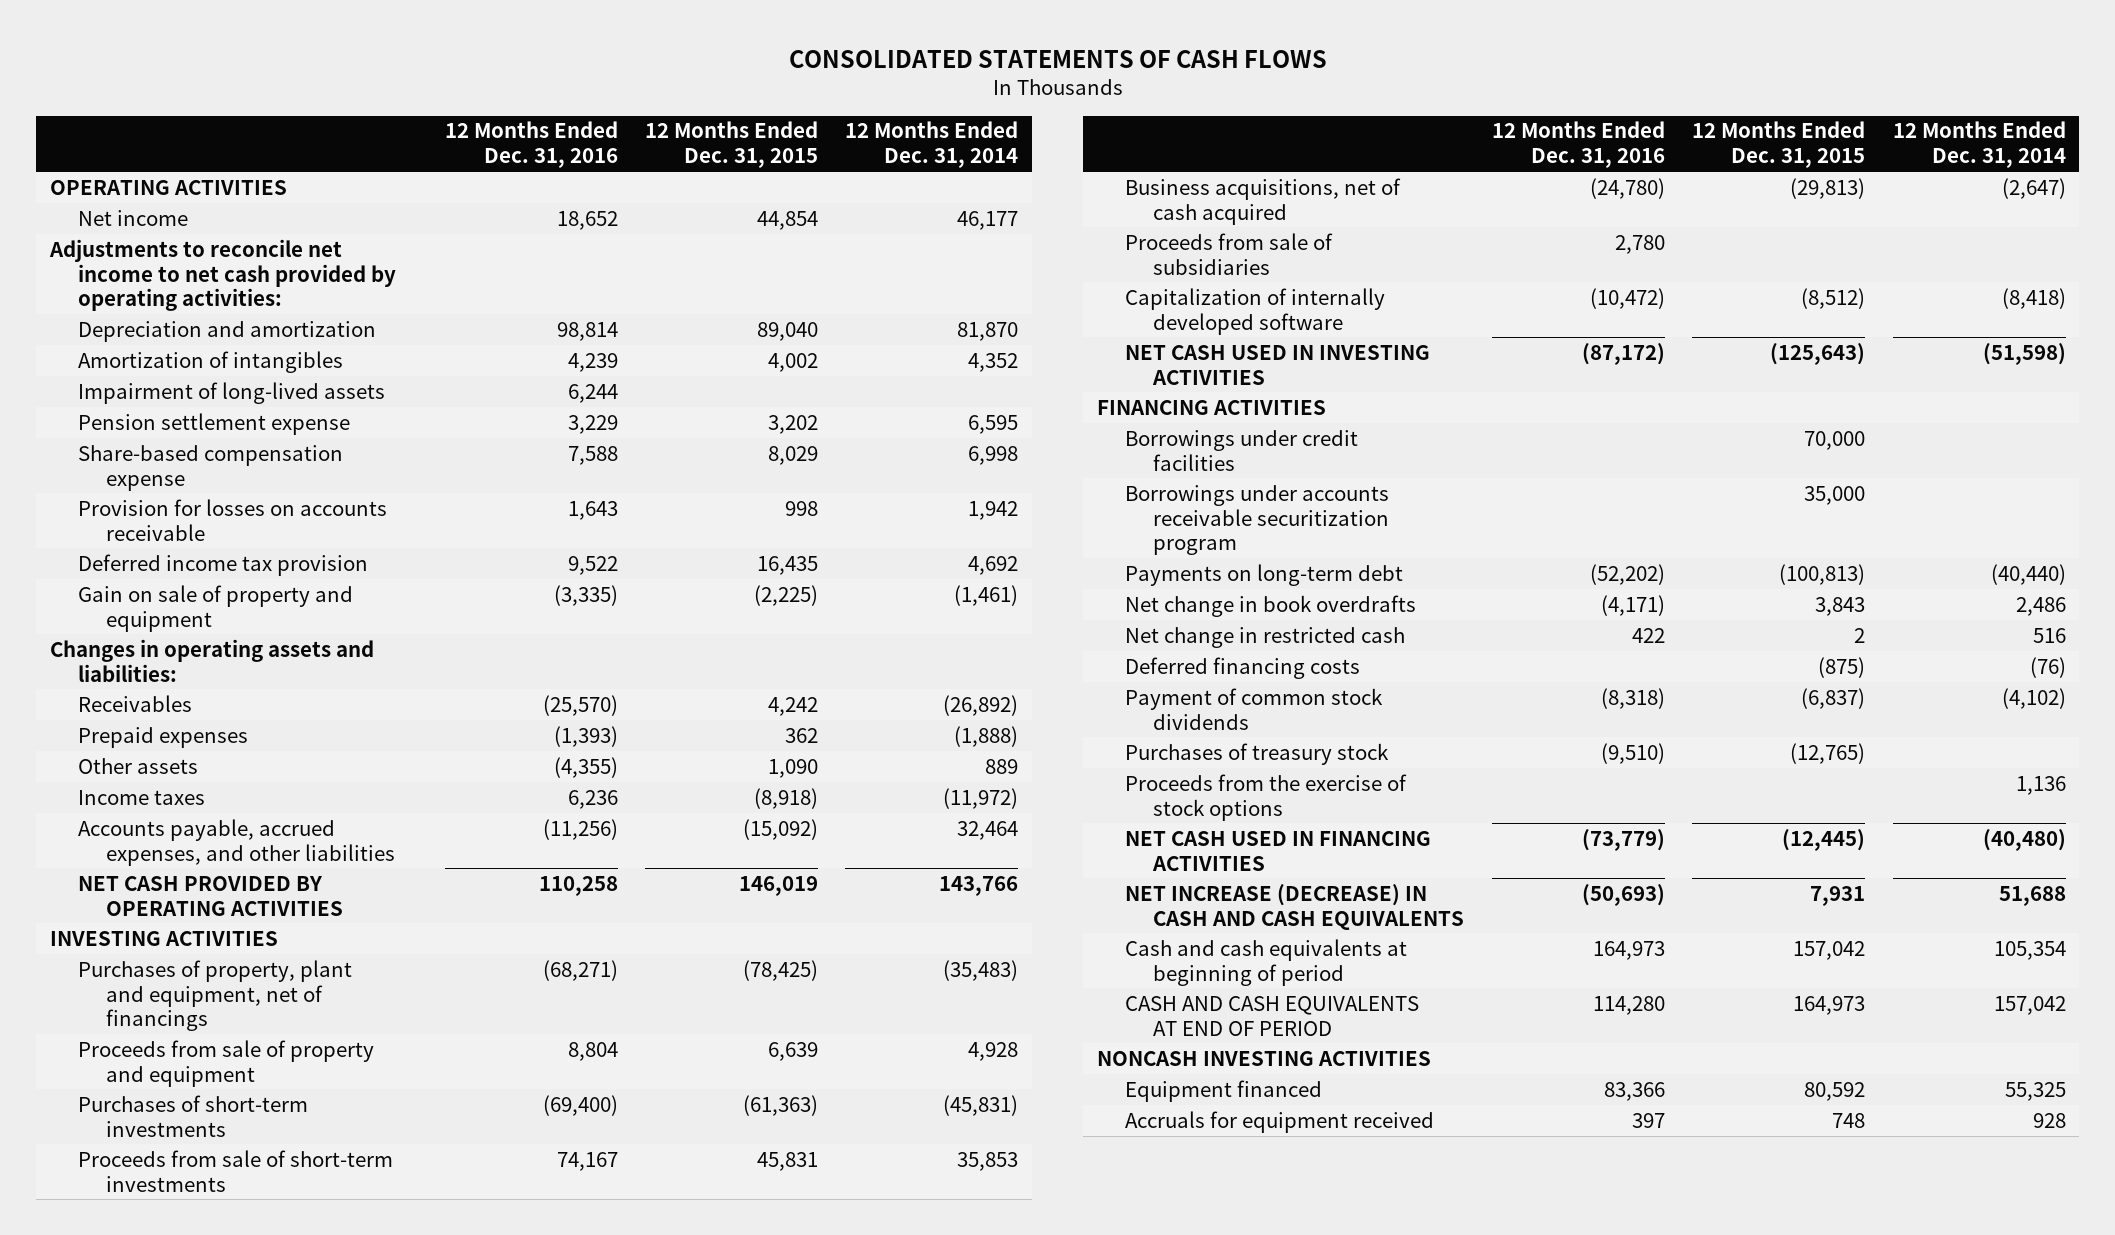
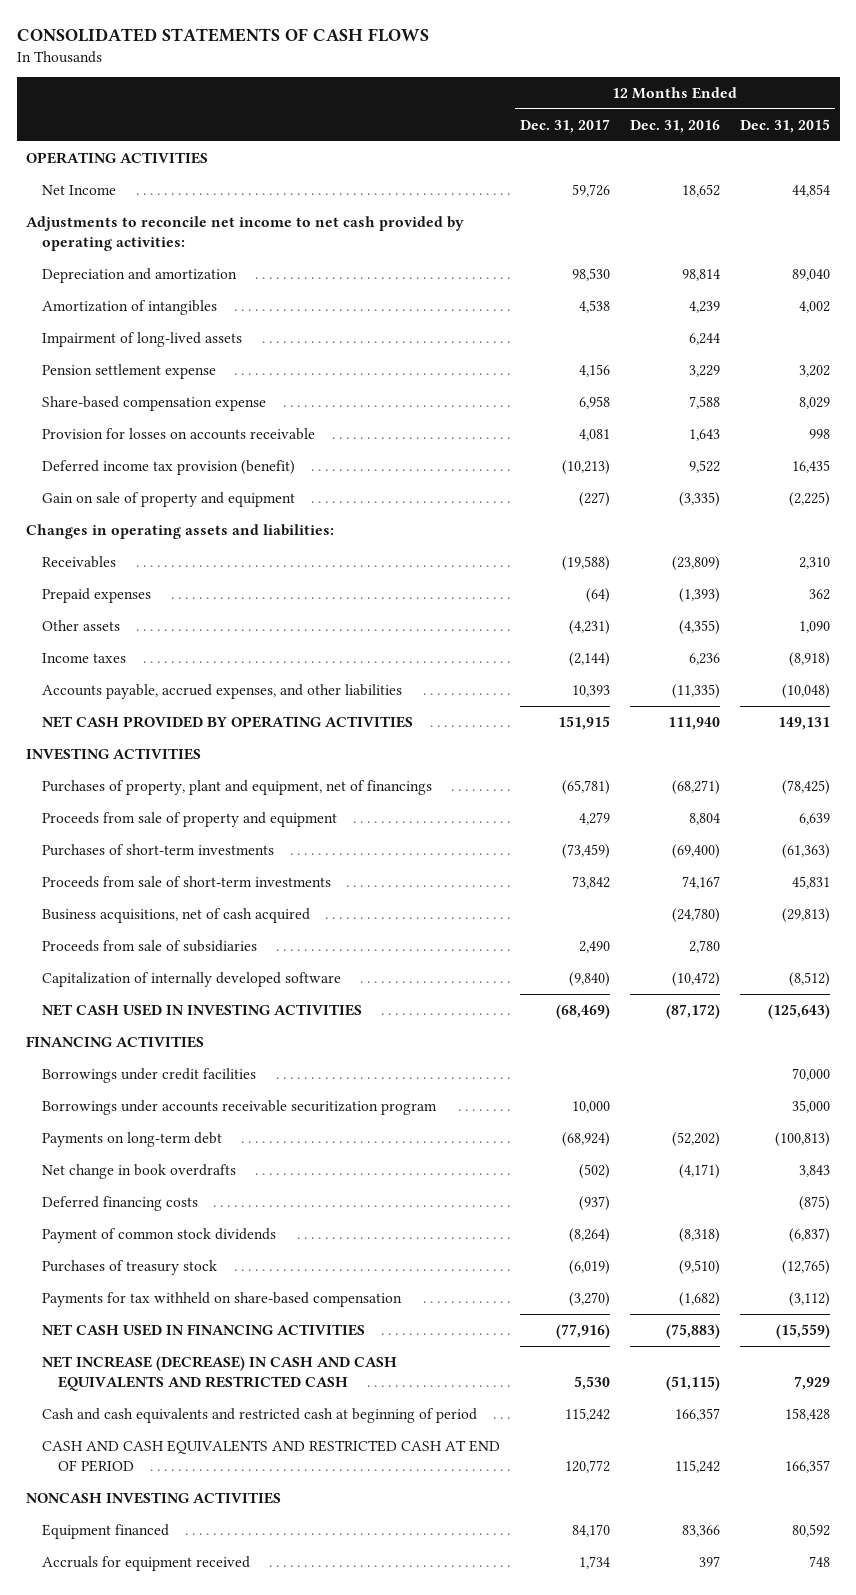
[845,121,1019,169] 12 Months Ended Dec. 31, 2014 -> none
none -> [520,118,611,133] Dec. 31, 2017
[77,209,188,226] Net income -> [42,185,117,196] Net Income
[77,553,368,576] Deferred income tax provision -> [42,460,296,476] Deferred income tax provision (benefit)
[542,694,618,716] (25,570) -> [672,556,721,572] (23,809)
[768,696,819,716] 4,242 -> [798,557,830,570] 2,310
[542,818,618,840] (11,256) -> [672,684,721,700] (11,335)
[743,818,819,840] (15,092) -> [781,684,830,700] (10,048)
[538,875,618,896] 110,258 -> [668,717,721,731] 111,940
[739,875,819,896] 146,019 -> [777,717,830,731] 149,131
[1125,626,1406,648] Net change in restricted cash -> none
[1125,773,1408,821] Proceeds from the exercise of stock options -> none
none -> [42,1292,403,1308] Payments for tax withheld on share-based compensation
[1581,828,1665,851] (73,779) -> [666,1324,721,1340] (75,883)
[1782,828,1866,851] (12,445) -> [775,1324,830,1340] (15,559)
[1125,883,1465,930] NET INCREASE (DECREASE) IN CASH AND CASH EQUIVALENTS -> [42,1356,398,1391] NET INCREASE (DECREASE) IN CASH AND CASH EQUIVALENTS AND RESTRICTED CASH
[1581,883,1665,906] (50,693) -> [666,1375,721,1391] (51,115)
[1810,885,1866,906] 7,931 -> [793,1375,830,1390] 7,929
[1125,938,1408,986] Cash and cash equivalents at beginning of period -> [42,1408,478,1424] Cash and cash equivalents and restricted cash at beginning of period
[1592,940,1665,960] 164,973 -> [675,1408,721,1422] 166,357
[1793,940,1866,960] 157,042 -> [784,1408,830,1422] 158,428
[1125,995,1420,1036] CASH AND CASH EQUIVALENTS AT END OF PERIOD -> [42,1440,501,1472] CASH AND CASH EQUIVALENTS AND RESTRICTED CASH AT END OF PERIOD
[1592,995,1665,1015] 114,280 -> [675,1459,721,1473] 115,242
[1793,995,1866,1015] 164,973 -> [784,1459,830,1473] 166,357

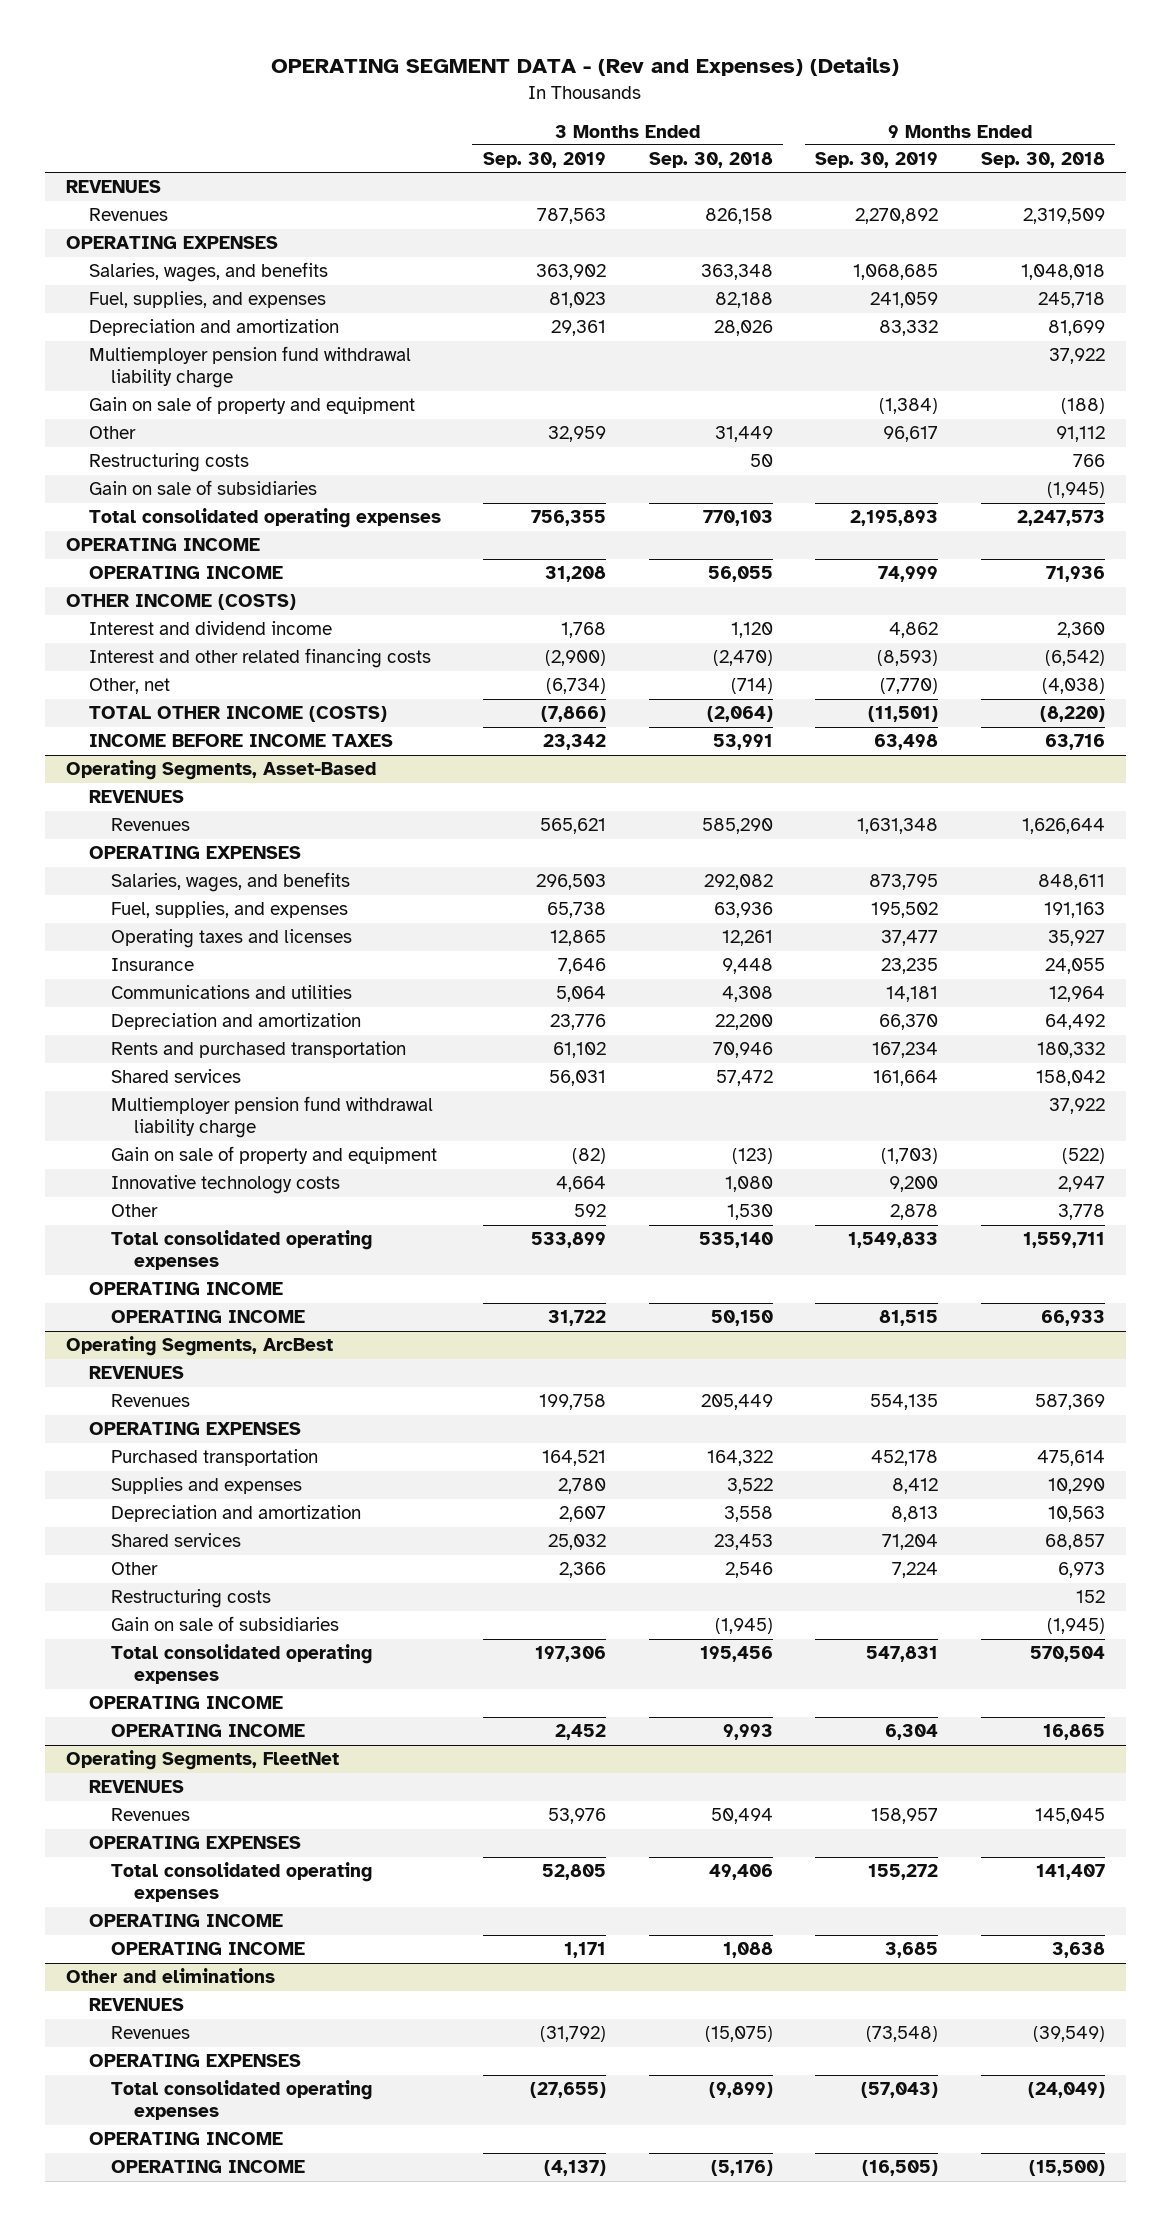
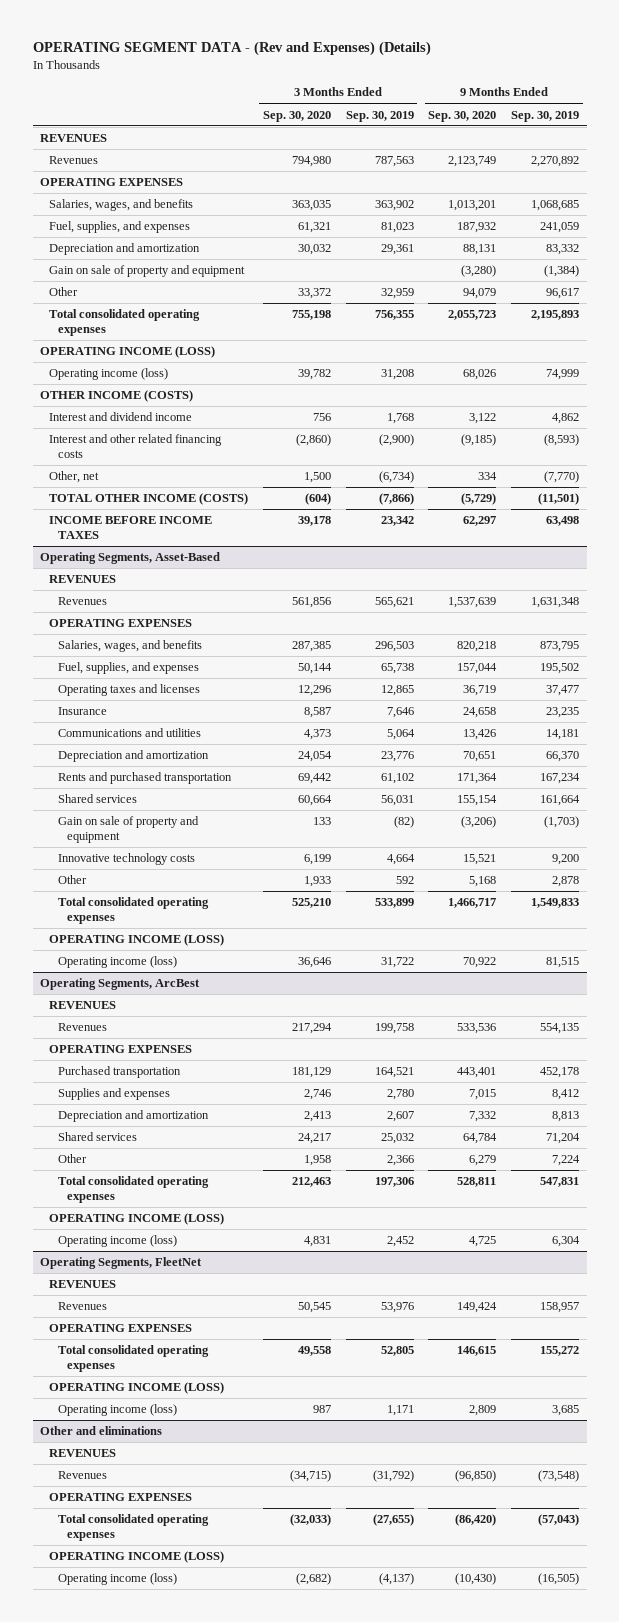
[648,152,773,169] Sep. 30, 2018 -> none
[980,152,1105,169] Sep. 30, 2018 -> none
none -> [262,110,331,122] Sep. 30, 2020
none -> [428,110,497,122] Sep. 30, 2020
[88,346,411,389] Multiemployer pension fund withdrawal liability charge -> none
[88,453,249,473] Restructuring costs -> none
[88,480,317,496] Gain on sale of subsidiaries -> none
[65,538,260,552] OPERATING INCOME -> [40,346,216,359] OPERATING INCOME (LOSS)
[88,566,283,580] OPERATING INCOME -> [48,368,168,381] Operating income (loss)
[111,1096,434,1139] Multiemployer pension fund withdrawal liability charge -> none
[88,1282,283,1296] OPERATING INCOME -> [48,934,224,947] OPERATING INCOME (LOSS)
[111,1310,306,1324] OPERATING INCOME -> [57,956,177,969] Operating income (loss)
[111,1589,272,1609] Restructuring costs -> none
[111,1616,340,1632] Gain on sale of subsidiaries -> none
[88,1696,283,1710] OPERATING INCOME -> [48,1213,224,1226] OPERATING INCOME (LOSS)
[111,1724,306,1738] OPERATING INCOME -> [57,1235,177,1248] Operating income (loss)
[88,1914,283,1928] OPERATING INCOME -> [48,1382,224,1395] OPERATING INCOME (LOSS)
[111,1942,306,1956] OPERATING INCOME -> [57,1404,177,1417] Operating income (loss)
[88,2132,283,2146] OPERATING INCOME -> [48,1551,224,1564] OPERATING INCOME (LOSS)
[111,2160,306,2174] OPERATING INCOME -> [57,1573,177,1586] Operating income (loss)

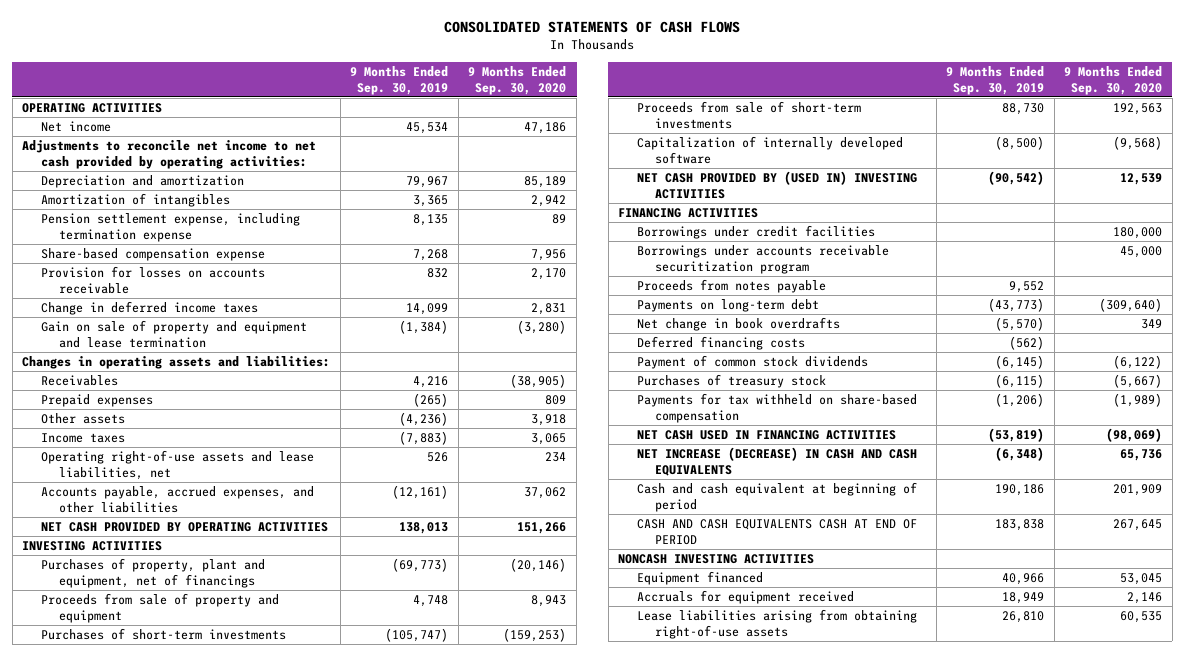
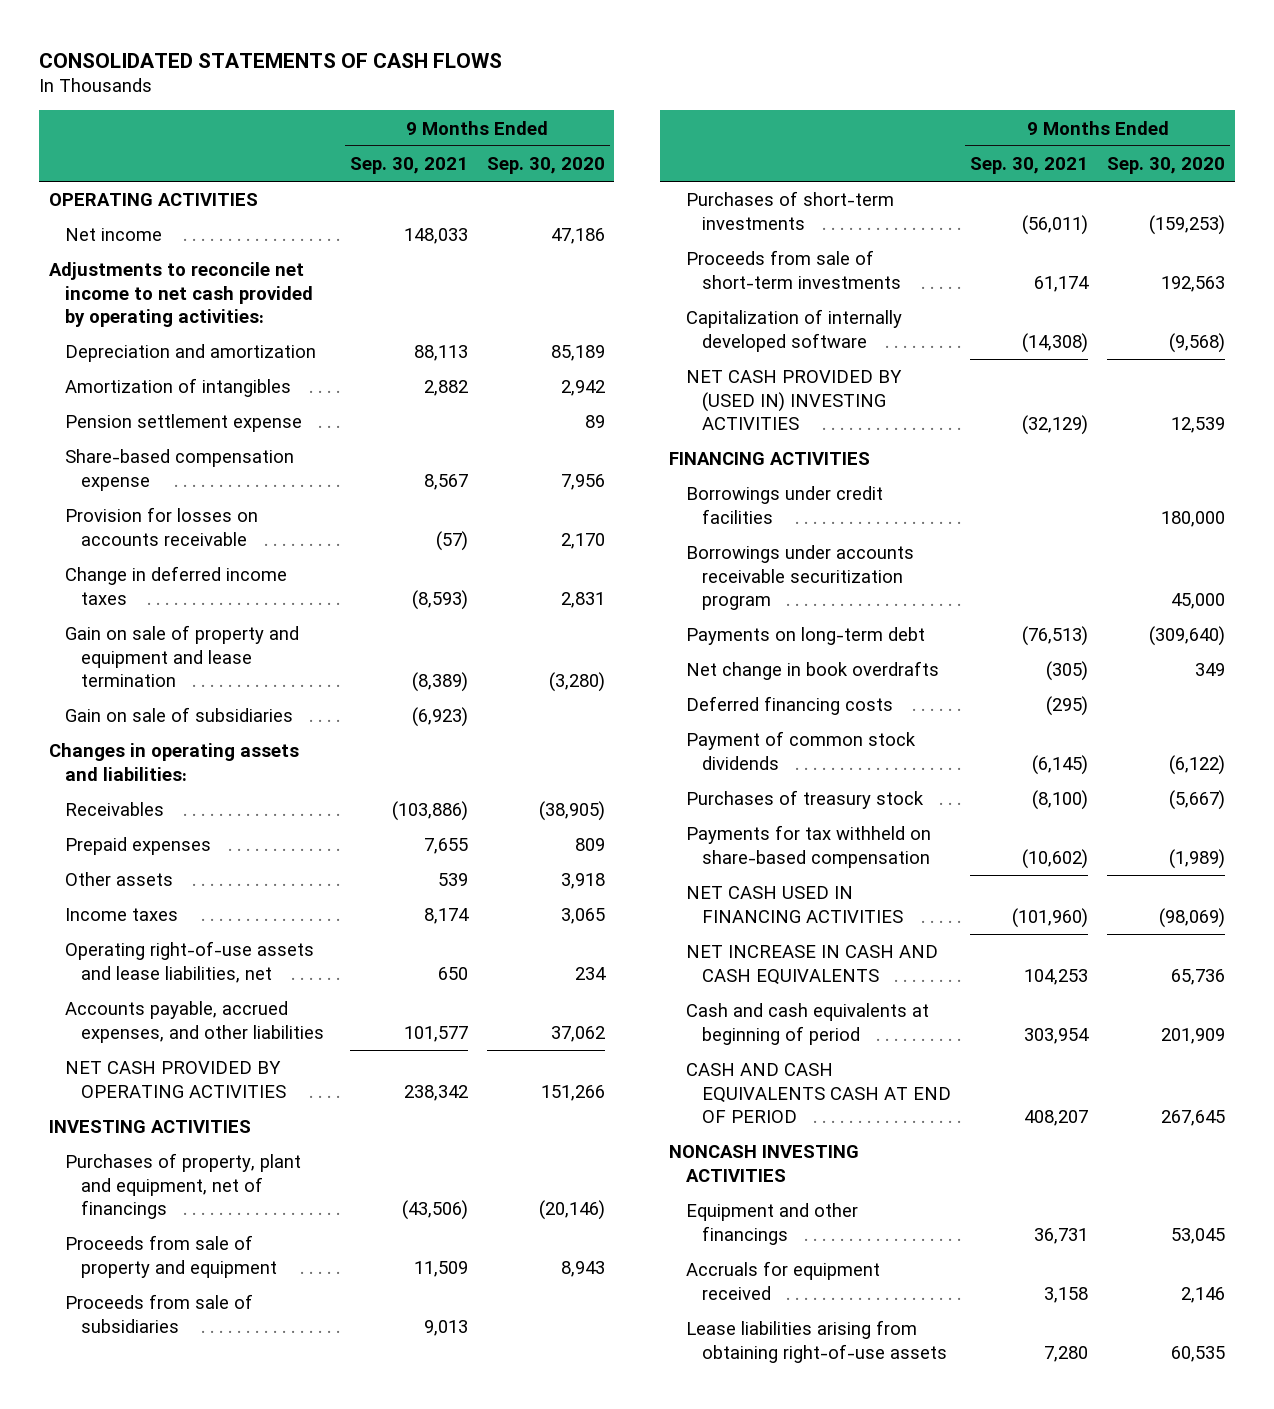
[350,65,449,95] 9 Months Ended Sep. 30, 2019 -> none
none -> [349,156,468,174] Sep. 30, 2021
[40,212,300,242] Pension settlement expense, including termination expense -> [65,414,303,433] Pension settlement expense
none -> [65,707,294,723] Gain on sale of subsidiaries
none -> [65,1294,254,1333] Proceeds from sale of subsidiaries
[636,278,826,293] Proceeds from notes payable -> none
[636,446,917,476] NET INCREASE (DECREASE) IN CASH AND CASH EQUIVALENTS -> [685,945,938,985] NET INCREASE IN CASH AND CASH EQUIVALENTS
[636,481,917,512] Cash and cash equivalent at beginning of period -> [685,1003,929,1045] Cash and cash equivalents at beginning of period
[636,570,763,585] Equipment financed -> [685,1203,858,1245] Equipment and other financings

